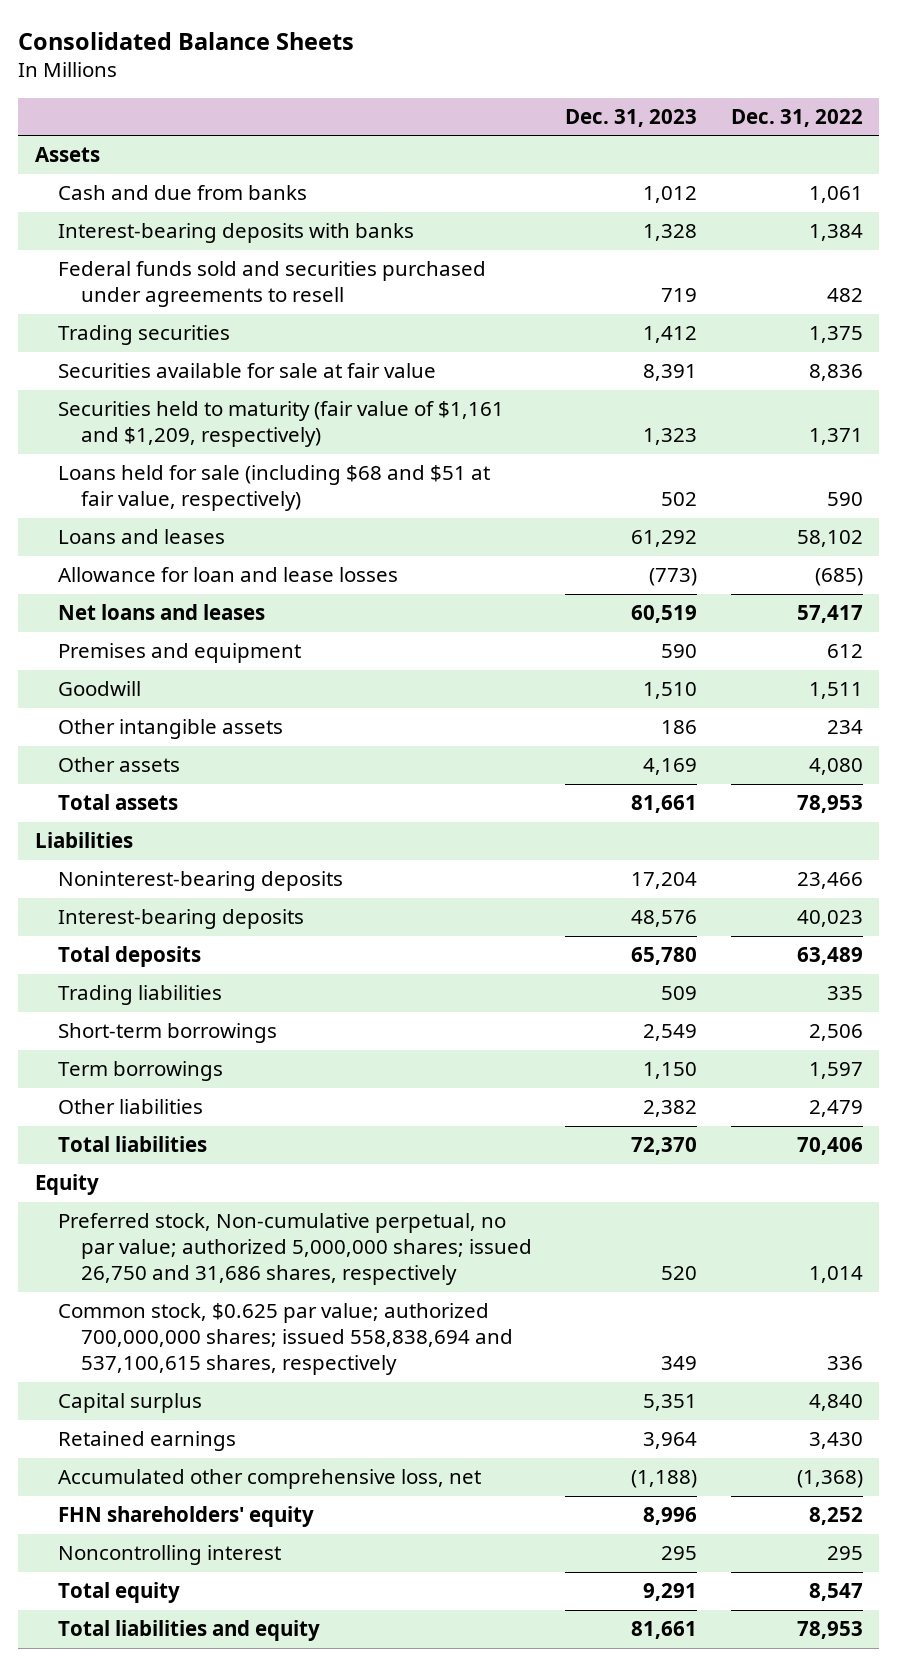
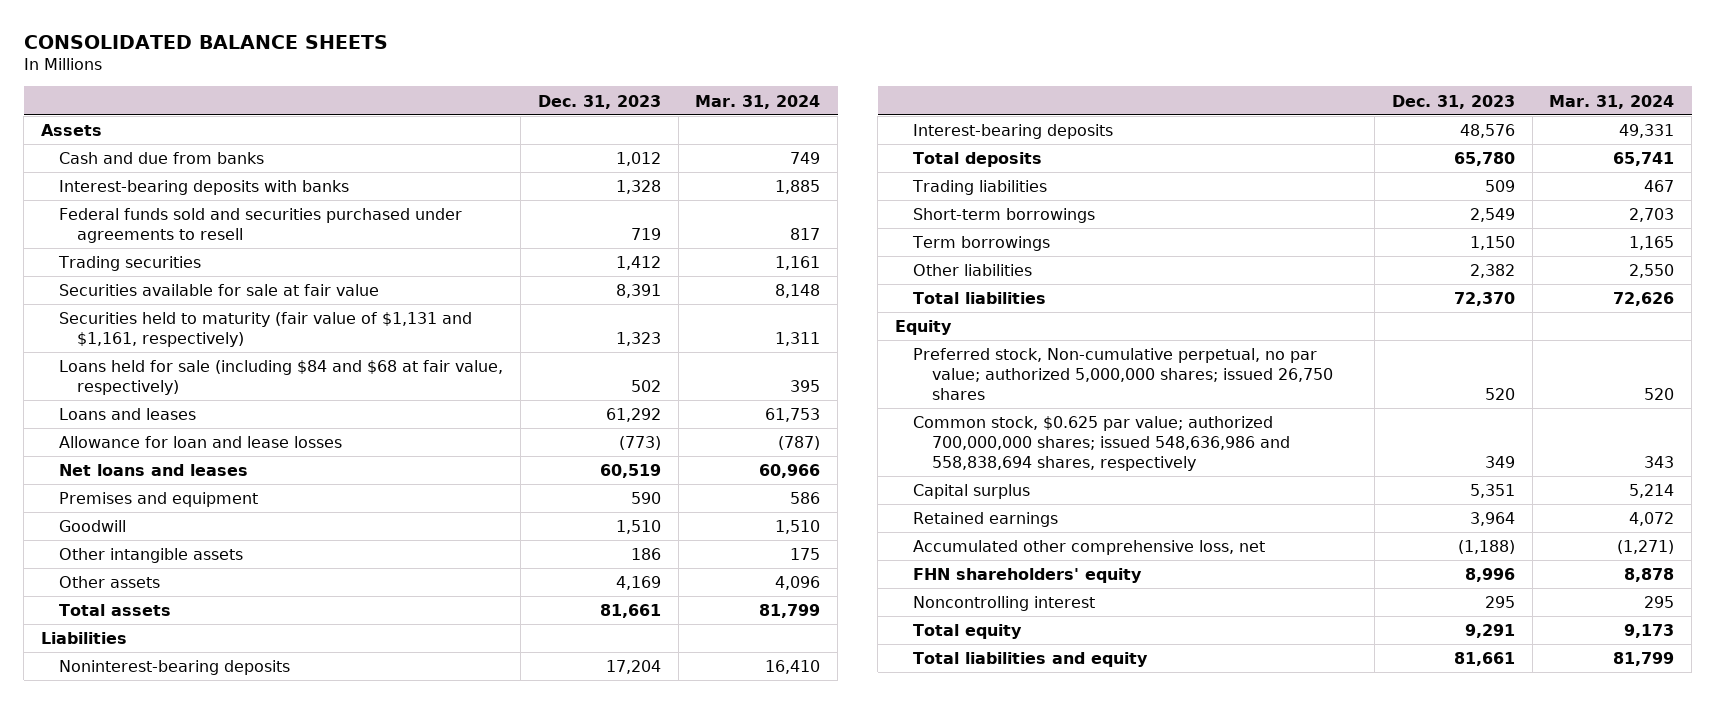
[18,31,355,50] Consolidated Balance Sheets -> [23,34,388,49] CONSOLIDATED BALANCE SHEETS
[730,108,863,127] Dec. 31, 2022 -> none
none -> [695,94,821,109] Mar. 31, 2024
[57,401,504,448] Securities held to maturity (fair value of $1,161 and $1,209, respectively) -> [59,312,473,348] Securities held to maturity (fair value of $1,131 and $1,161, respectively)
[57,465,490,512] Loans held for sale (including $68 and $51 at fair value, respectively) -> [59,360,504,396] Loans held for sale (including $84 and $68 at fair value, respectively)
[57,1213,532,1286] Preferred stock, Non-cumulative perpetual, no par value; authorized 5,000,000 shares; issued 26,750 and 31,686 shares, respectively -> [913,348,1333,400] Preferred stock, Non-cumulative perpetual, no par value; authorized 5,000,000 shares; issued 26,750 shares
[57,1303,513,1376] Common stock, $0.625 par value; authorized 700,000,000 shares; issued 558,838,694 and 537,100,615 shares, respectively -> [913,416,1290,471] Common stock, $0.625 par value; authorized 700,000,000 shares; issued 548,636,986 and 558,838,694 shares, respectively

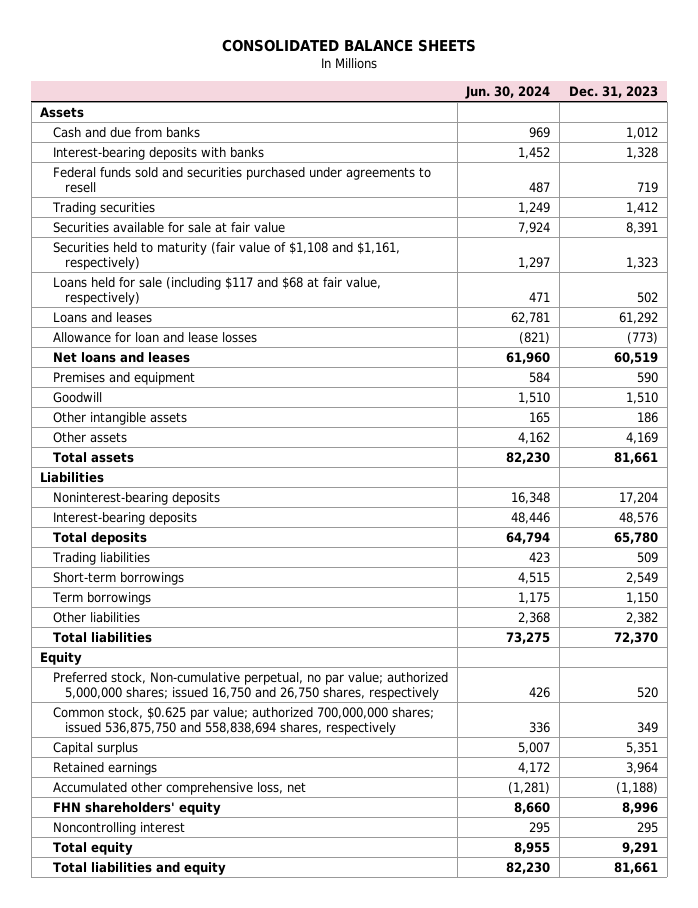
[695,94,821,109] Mar. 31, 2024 -> none
none -> [465,85,551,99] Jun. 30, 2024
[59,312,473,348] Securities held to maturity (fair value of $1,131 and $1,161, respectively) -> [52,241,400,270] Securities held to maturity (fair value of $1,108 and $1,161, respectively)
[59,360,504,396] Loans held for sale (including $84 and $68 at fair value, respectively) -> [52,276,381,305] Loans held for sale (including $117 and $68 at fair value, respectively)
[913,348,1333,400] Preferred stock, Non-cumulative perpetual, no par value; authorized 5,000,000 shares; issued 26,750 shares -> [52,671,448,700] Preferred stock, Non-cumulative perpetual, no par value; authorized 5,000,000 shares; issued 16,750 and 26,750 shares, respectively
[913,416,1290,471] Common stock, $0.625 par value; authorized 700,000,000 shares; issued 548,636,986 and 558,838,694 shares, respectively -> [52,706,434,735] Common stock, $0.625 par value; authorized 700,000,000 shares; issued 536,875,750 and 558,838,694 shares, respectively

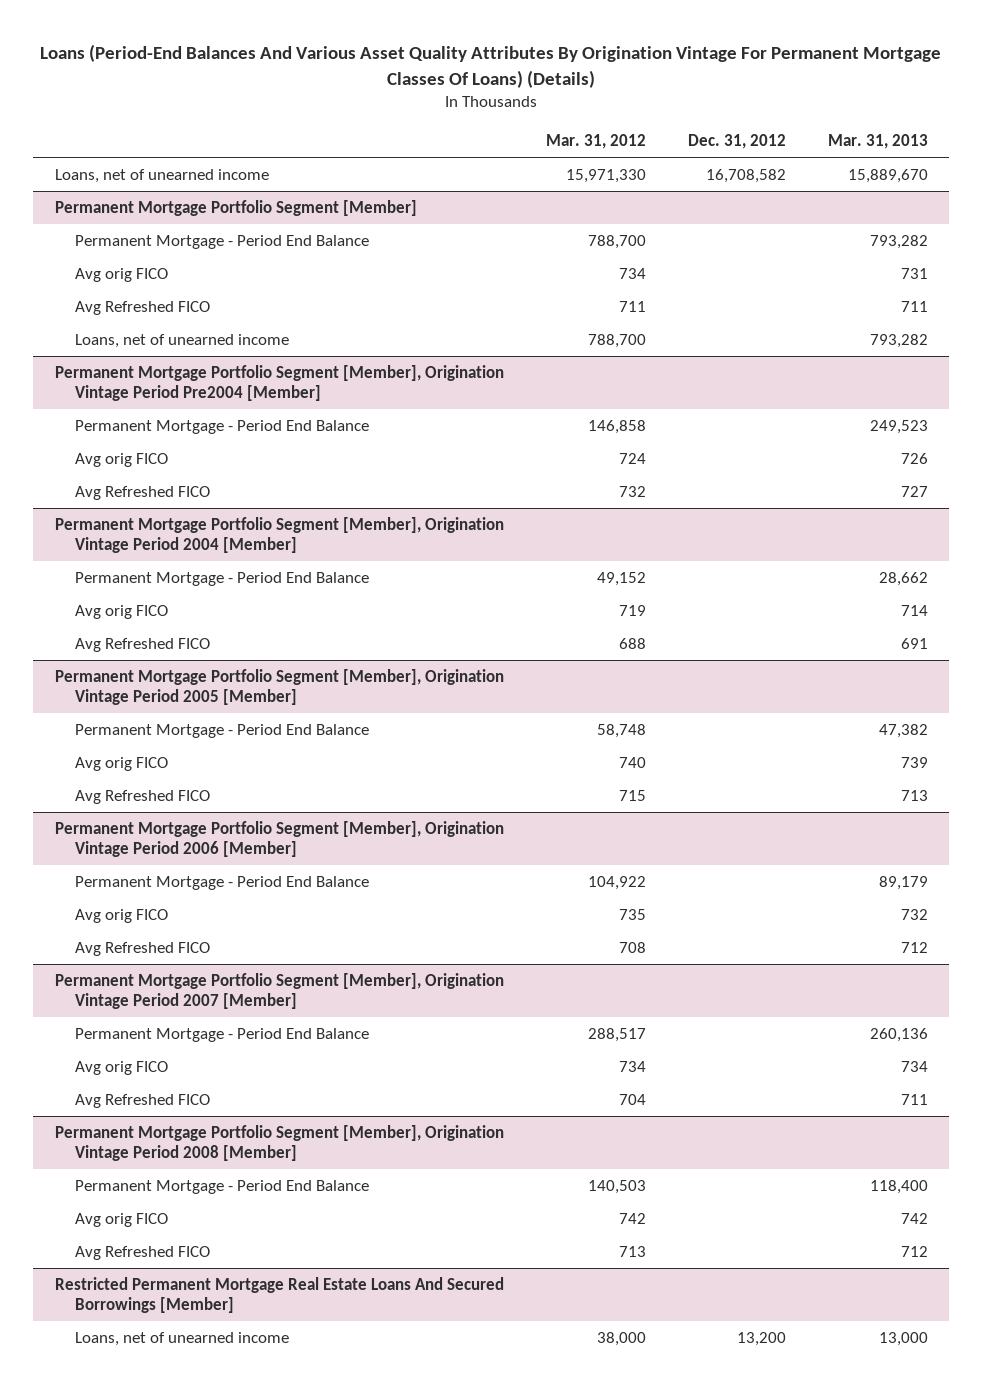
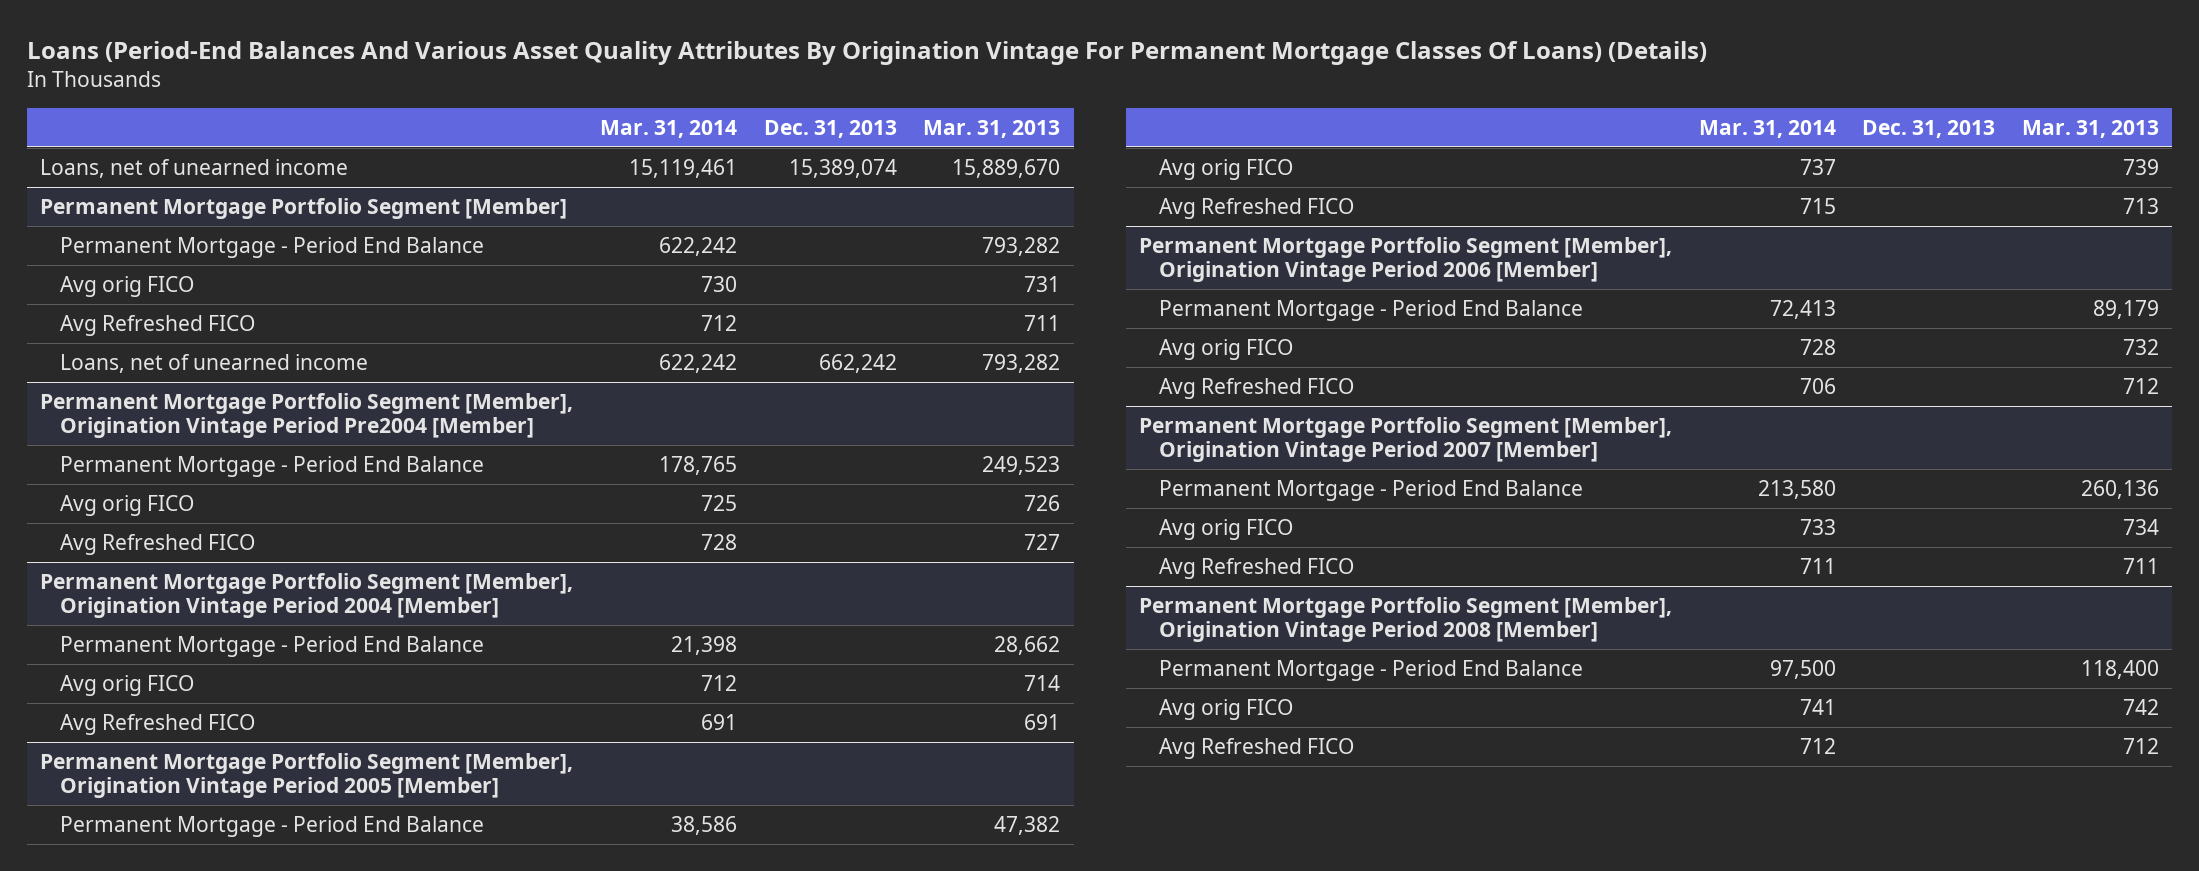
[545,133,646,149] Mar. 31, 2012 -> none
[687,133,786,149] Dec. 31, 2012 -> none
none -> [599,119,737,138] Mar. 31, 2014
none -> [763,119,897,138] Dec. 31, 2013
[54,1277,504,1314] Restricted Permanent Mortgage Real Estate Loans And Secured Borrowings [Member] -> none
[75,1332,290,1347] Loans, net of unearned income -> none

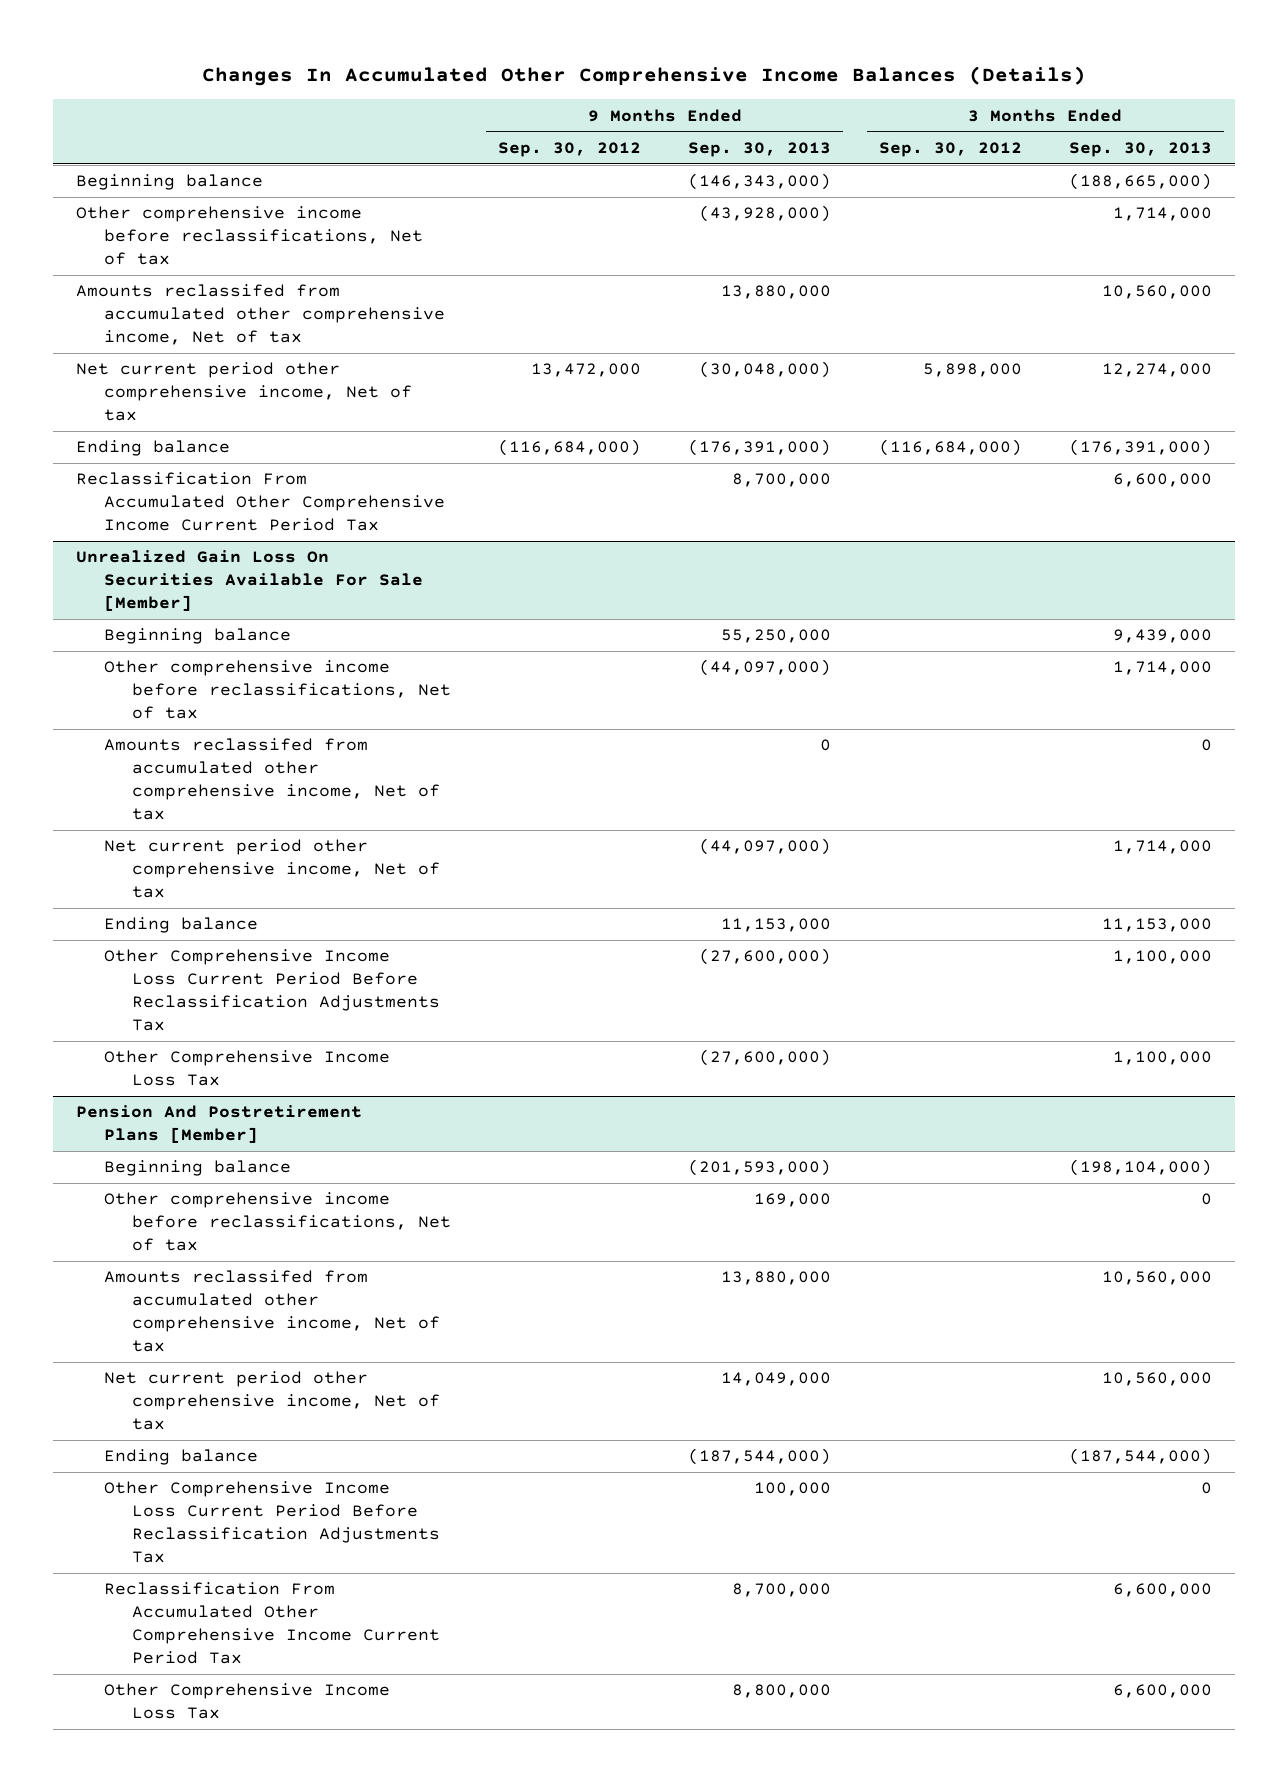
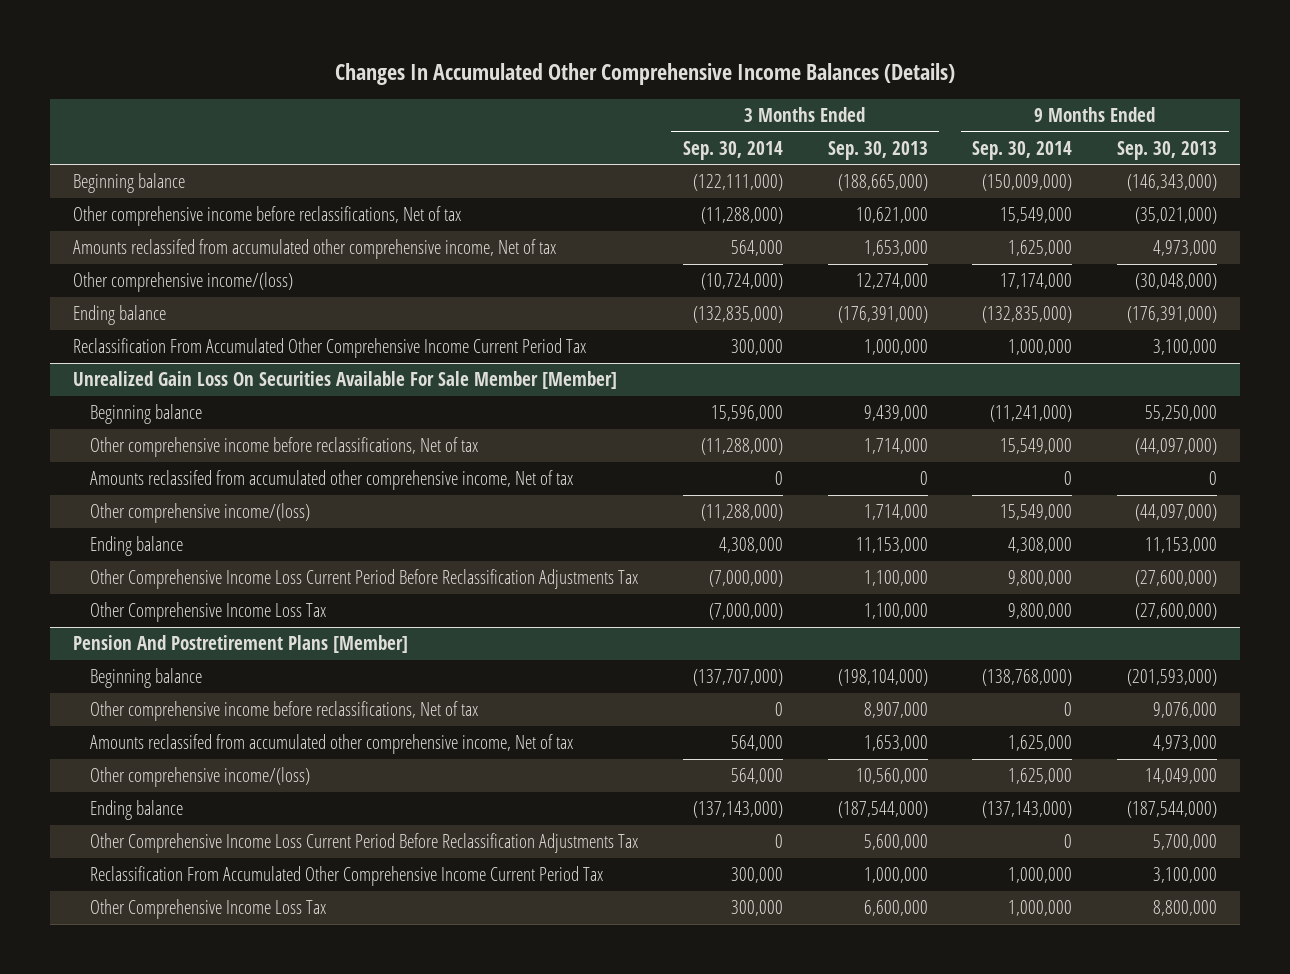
[498,141,642,157] Sep. 30, 2012 -> none
[878,141,1022,157] Sep. 30, 2012 -> none
none -> [682,140,783,160] Sep. 30, 2014
none -> [972,140,1073,160] Sep. 30, 2014
[699,205,832,223] (43,928,000) -> [1135,207,1218,225] (35,021,000)
[1112,207,1212,222] 1,714,000 -> [855,207,928,224] 10,621,000
[721,285,832,300] 13,880,000 -> [1153,240,1218,257] 4,973,000
[1101,285,1212,300] 10,560,000 -> [863,240,928,257] 1,653,000
[76,362,413,422] Net current period other comprehensive income, Net of tax -> [72,272,293,293] Other comprehensive income/(loss)
[732,473,832,488] 8,700,000 -> [1153,339,1218,356] 3,100,000
[1112,473,1212,488] 6,600,000 -> [863,339,928,356] 1,000,000
[76,550,424,612] Unrealized Gain Loss On Securities Available For Sale [Member] -> [72,371,617,390] Unrealized Gain Loss On Securities Available For Sale Member [Member]
[104,839,440,899] Net current period other comprehensive income, Net of tax -> [89,503,310,524] Other comprehensive income/(loss)
[754,1193,832,1208] 169,000 -> [1153,702,1218,719] 9,076,000
[1200,1193,1212,1206] 0 -> [863,702,928,719] 8,907,000
[721,1271,832,1286] 13,880,000 -> [1153,735,1218,752] 4,973,000
[1101,1271,1212,1286] 10,560,000 -> [863,735,928,752] 1,653,000
[104,1371,440,1431] Net current period other comprehensive income, Net of tax -> [89,767,310,788] Other comprehensive income/(loss)
[754,1482,832,1497] 100,000 -> [1153,834,1218,851] 5,700,000
[1200,1482,1212,1495] 0 -> [863,834,928,851] 5,600,000
[732,1583,832,1598] 8,700,000 -> [1153,867,1218,884] 3,100,000
[1112,1583,1212,1598] 6,600,000 -> [863,867,928,884] 1,000,000

